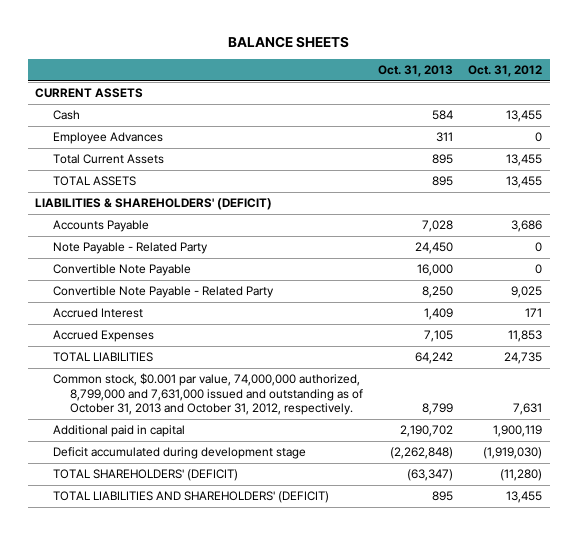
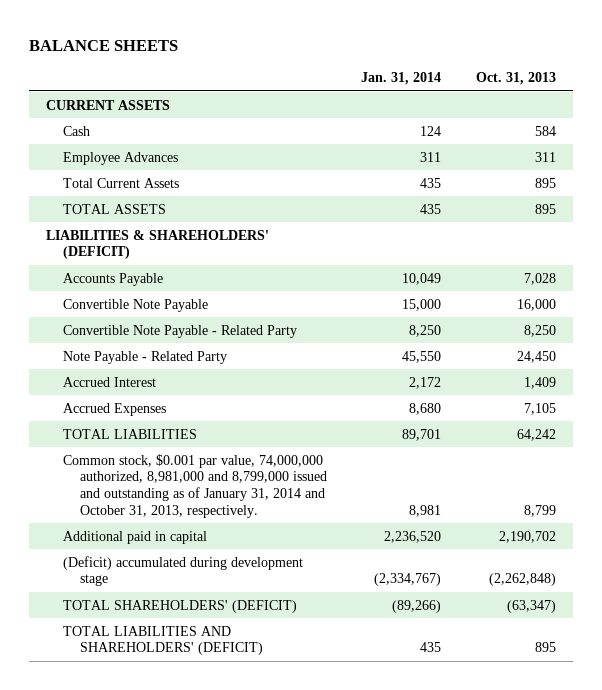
[468,64,543,77] Oct. 31, 2012 -> none
none -> [361,72,442,86] Jan. 31, 2014
[52,242,208,255] Note Payable - Related Party -> [62,350,227,364] Note Payable - Related Party
[52,373,363,416] Common stock, $0.001 par value, 74,000,000 authorized, 8,799,000 and 7,631,000 issued and outstanding as of October 31, 2013 and October 31, 2012, respectively. -> [62,453,327,518] Common stock, $0.001 par value, 74,000,000 authorized, 8,981,000 and 8,799,000 issued and outstanding as of January 31, 2014 and October 31, 2013, respectively.
[52,447,306,460] Deficit accumulated during development stage -> [62,555,303,587] (Deficit) accumulated during development stage

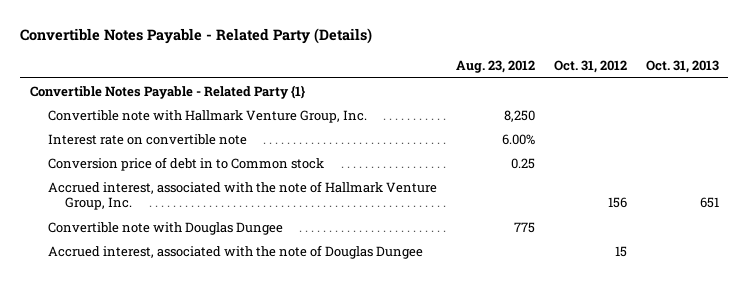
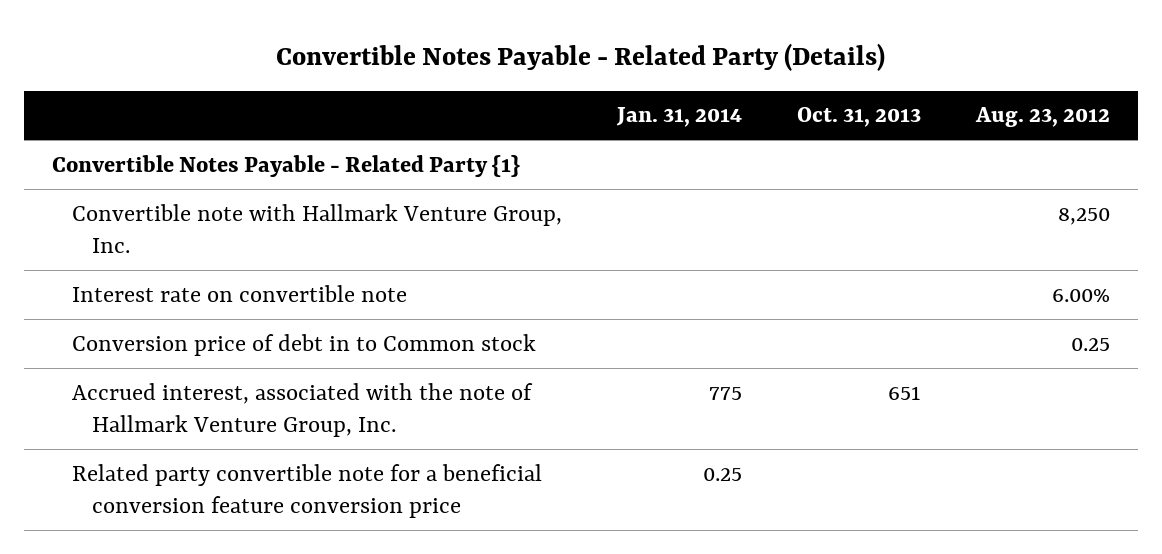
[553,59,627,73] Oct. 31, 2012 -> none
none -> [615,107,742,128] Jan. 31, 2014
[47,221,283,235] Convertible note with Douglas Dungee -> none
[47,244,423,259] Accrued interest, associated with the note of Douglas Dungee -> none
none -> [71,463,542,518] Related party convertible note for a beneficial conversion feature conversion price

